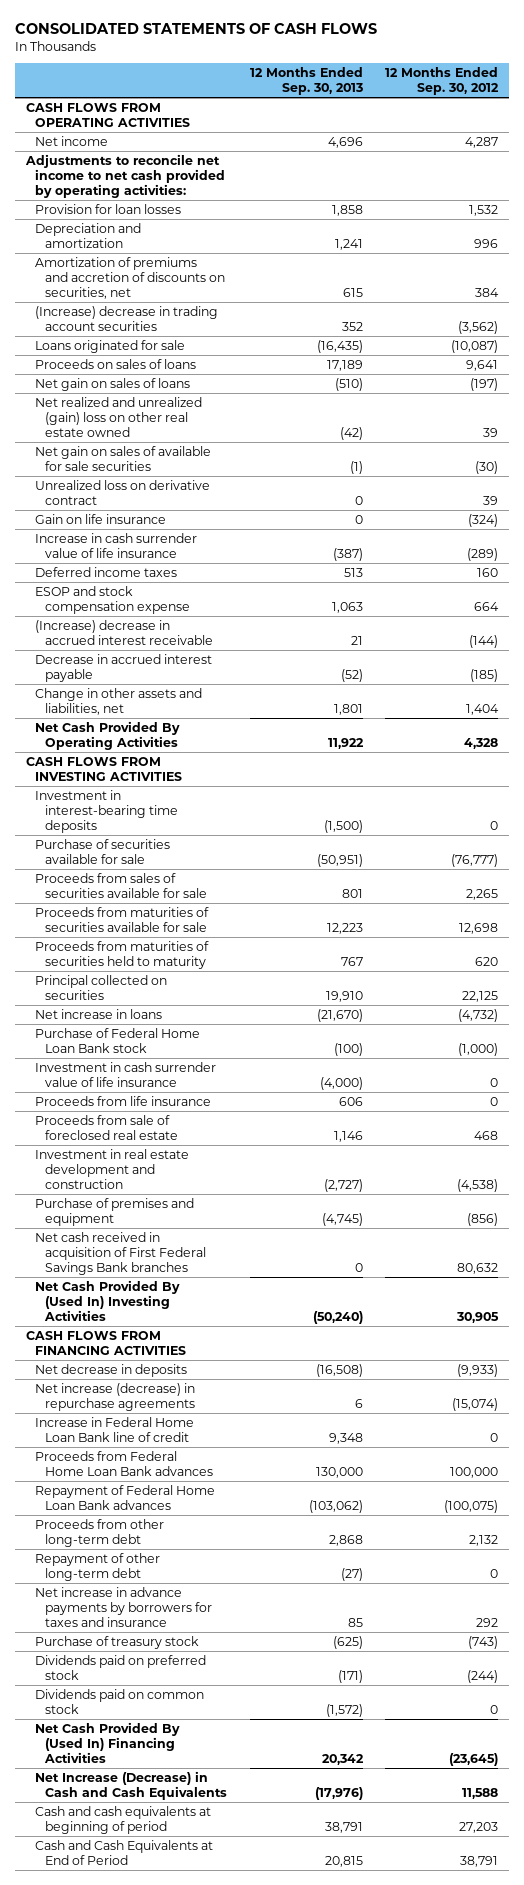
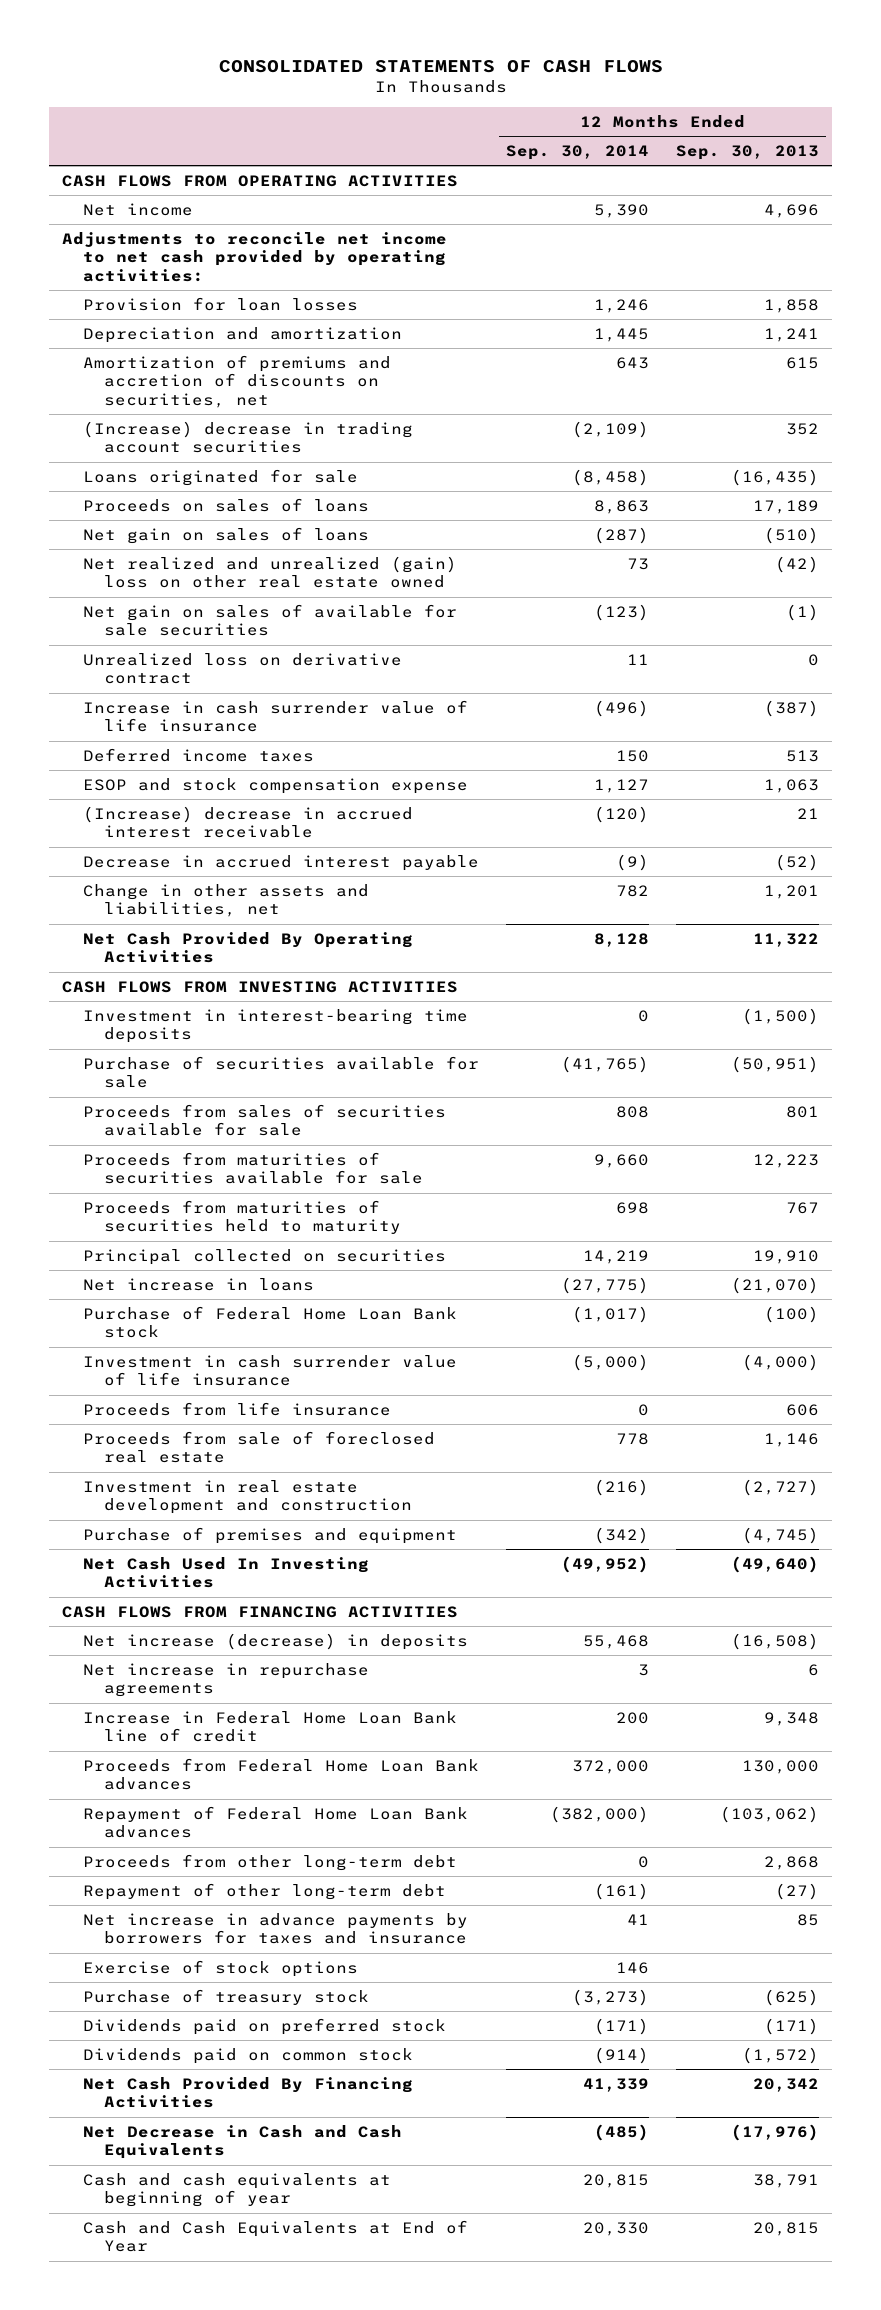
[385,66,500,95] 12 Months Ended Sep. 30, 2012 -> none
none -> [506,145,650,161] Sep. 30, 2014
[35,513,167,524] Gain on life insurance -> none
[333,703,363,715] 1,801 -> [763,884,819,899] 1,201
[327,737,364,749] 11,922 -> [752,932,819,947] 11,322
[316,1008,363,1022] (21,670) -> [730,1276,819,1294] (21,070)
[35,1231,207,1276] Net cash received in acquisition of First Federal Savings Bank branches -> none
[35,1279,181,1322] Net Cash Provided By (Used In) Investing Activities -> [83,1556,370,1589] Net Cash Used In Investing Activities
[312,1311,363,1325] (50,240) -> [730,1555,819,1573] (49,640)
[35,1363,188,1377] Net decrease in deposits -> [83,1632,469,1650] Net increase (decrease) in deposits
[35,1382,196,1411] Net increase (decrease) in repurchase agreements -> [83,1662,370,1698] Net increase in repurchase agreements
none -> [83,1959,359,1977] Exercise of stock options
[35,1721,181,1764] Net Cash Provided By (Used In) Financing Activities -> [83,2076,414,2109] Net Cash Provided By Financing Activities
[35,1770,228,1800] Net Increase (Decrease) in Cash and Cash Equivalents -> [83,2124,403,2160] Net Decrease in Cash and Cash Equivalents
[35,1805,212,1834] Cash and cash equivalents at beginning of period -> [83,2172,392,2208] Cash and cash equivalents at beginning of year
[35,1839,214,1865] Cash and Cash Equivalents at End of Period -> [83,2219,469,2253] Cash and Cash Equivalents at End of Year

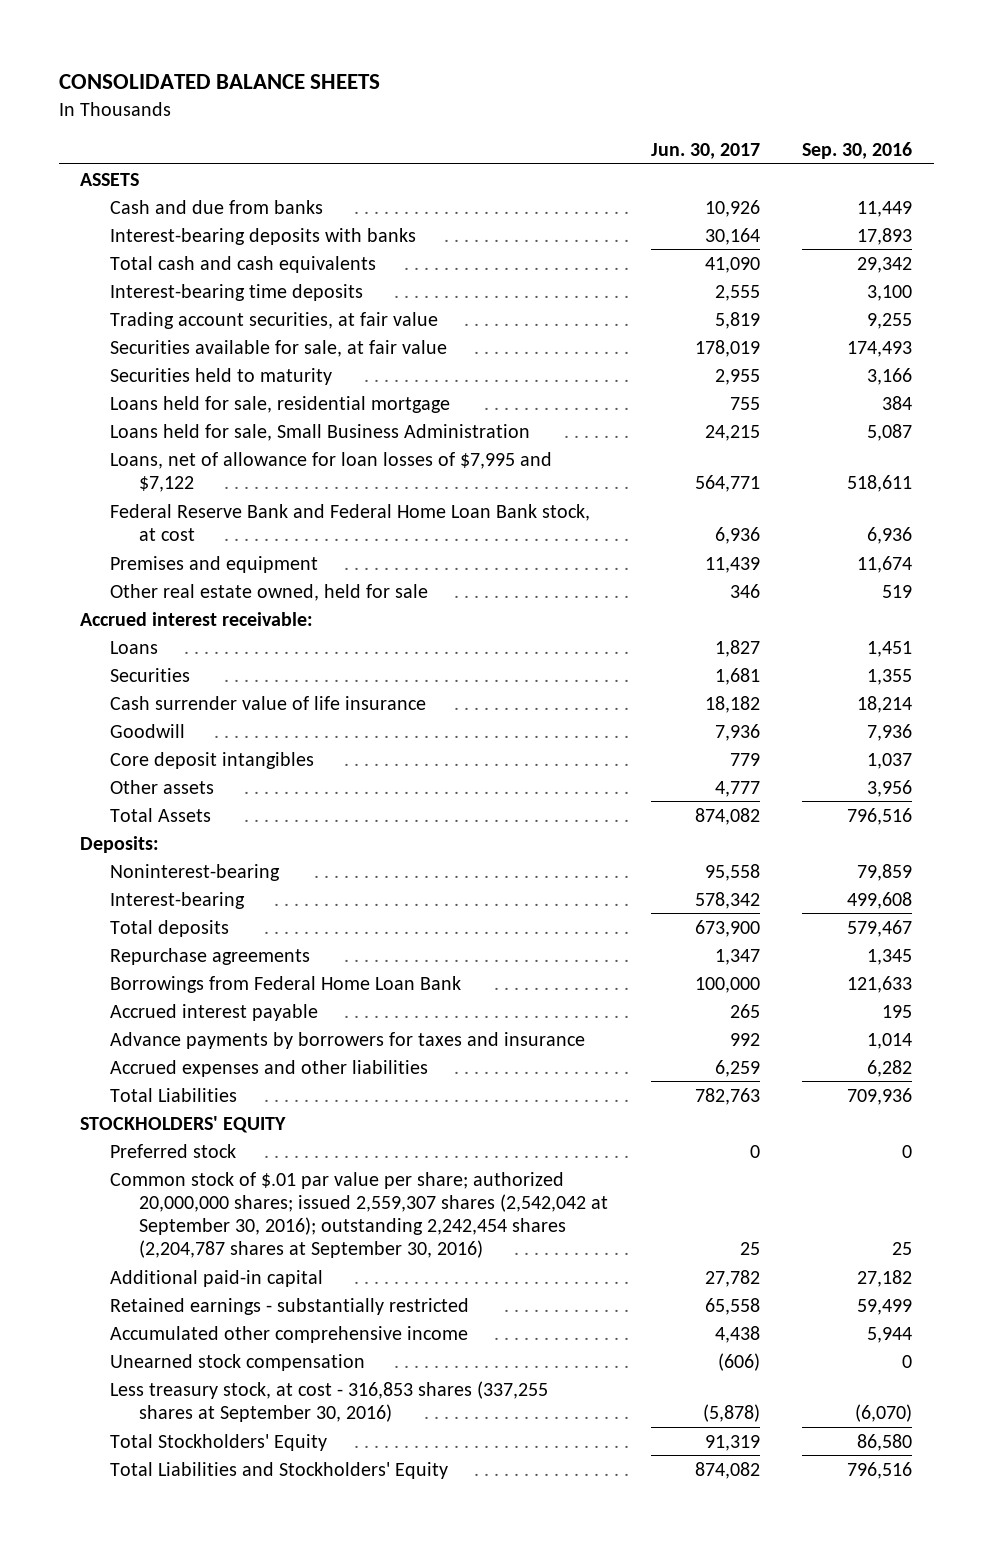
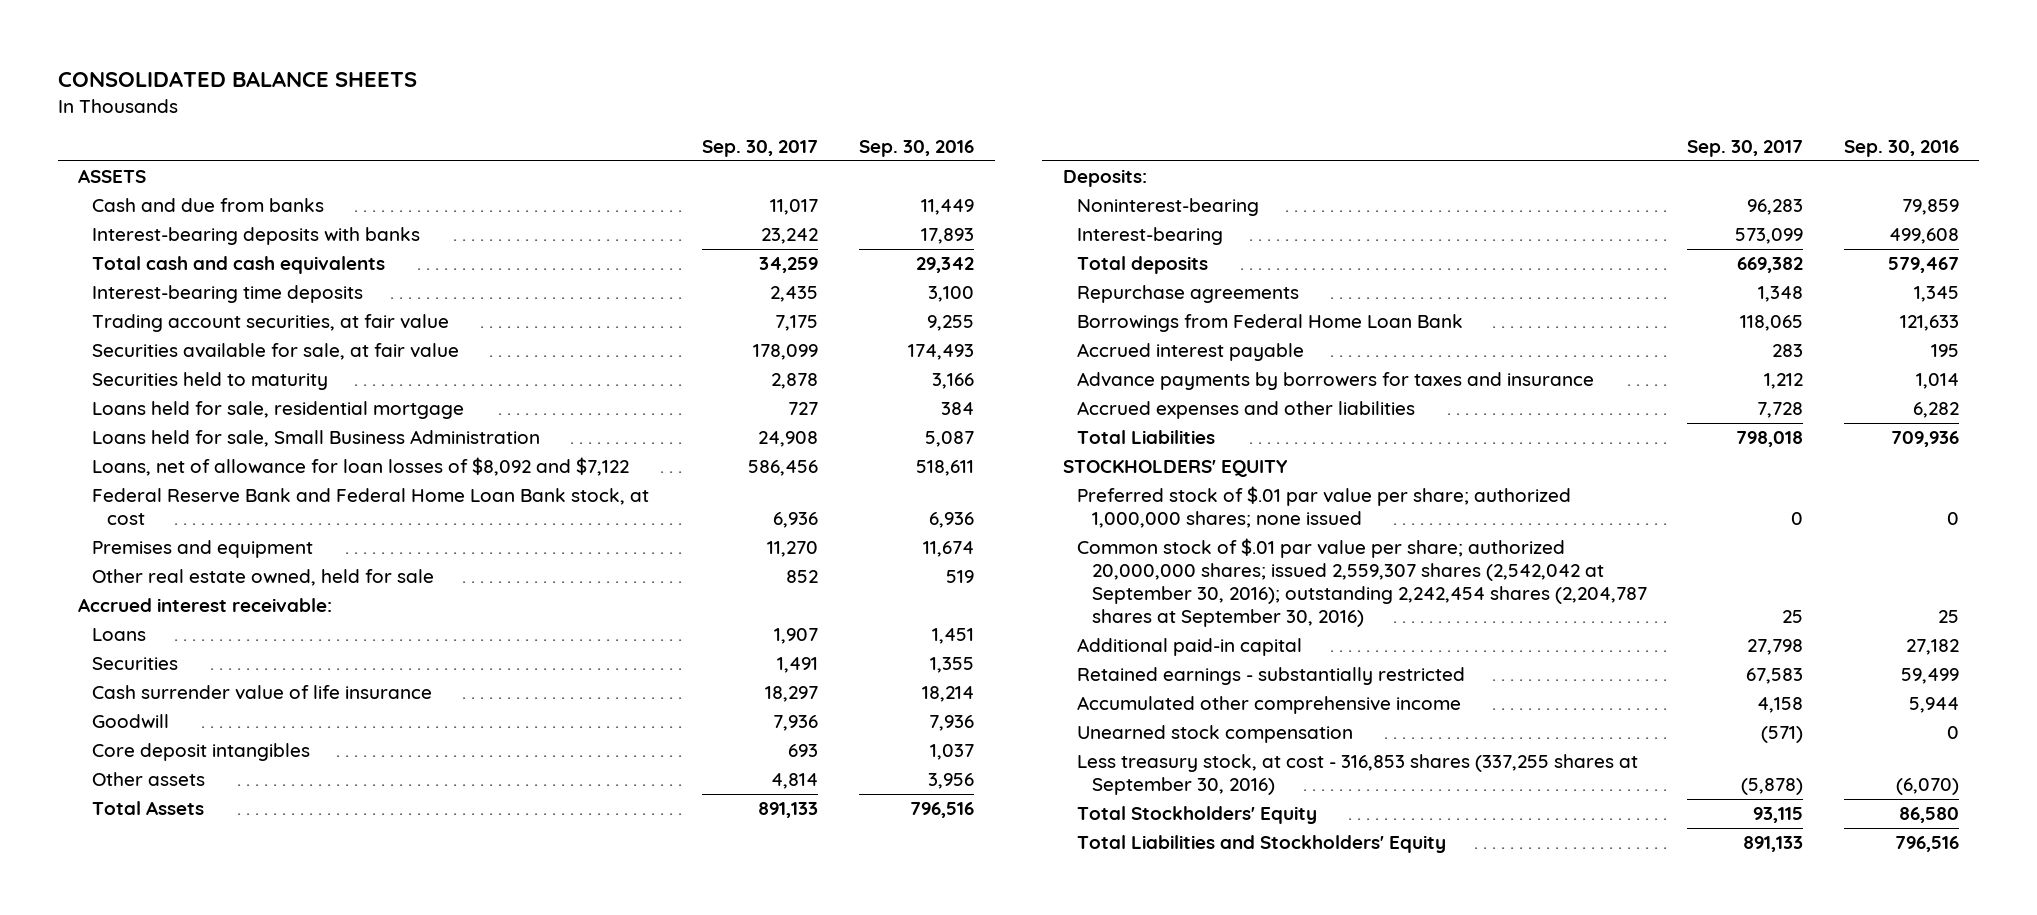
[650,142,760,159] Jun. 30, 2017 -> none
none -> [702,140,819,158] Sep. 30, 2017
[109,451,552,492] Loans, net of allowance for loan losses of $7,995 and $7,122 -> [92,457,630,477] Loans, net of allowance for loan losses of $8,092 and $7,122
[109,1143,236,1158] Preferred stock -> [1077,486,1572,529] Preferred stock of $.01 par value per share; authorized 1,000,000 shares; none issued

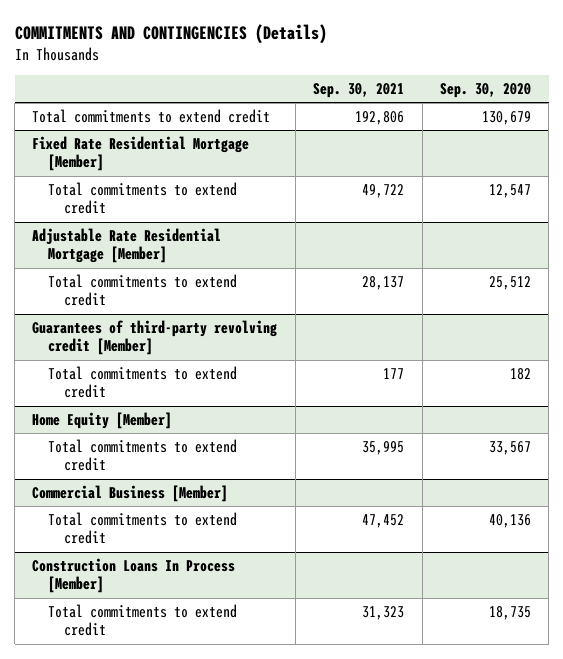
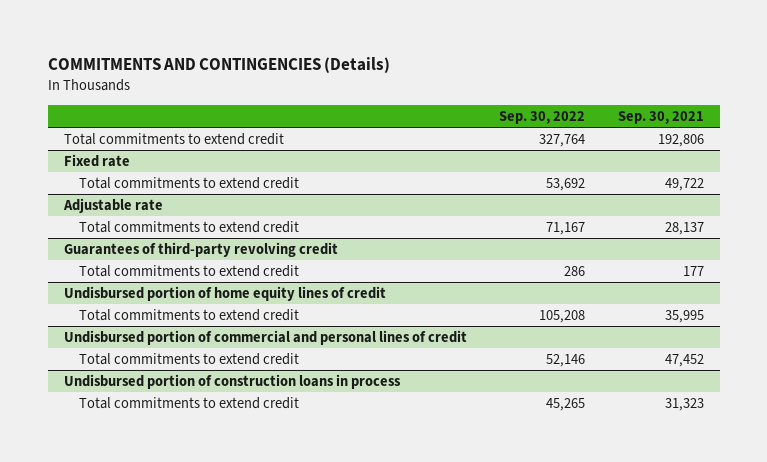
[439,83,531,99] Sep. 30, 2020 -> none
none -> [499,110,586,124] Sep. 30, 2022
[32,136,250,172] Fixed Rate Residential Mortgage [Member] -> [63,154,130,168] Fixed rate
[32,228,222,264] Adjustable Rate Residential Mortgage [Member] -> [62,198,163,214] Adjustable rate
[32,320,278,356] Guarantees of third-party revolving credit [Member] -> [63,242,338,258] Guarantees of third-party revolving credit
[32,412,173,430] Home Equity [Member] -> [63,286,386,302] Undisbursed portion of home equity lines of credit
[32,485,229,503] Commercial Business [Member] -> [63,330,467,346] Undisbursed portion of commercial and personal lines of credit
[32,558,236,594] Construction Loans In Process [Member] -> [63,374,401,390] Undisbursed portion of construction loans in process

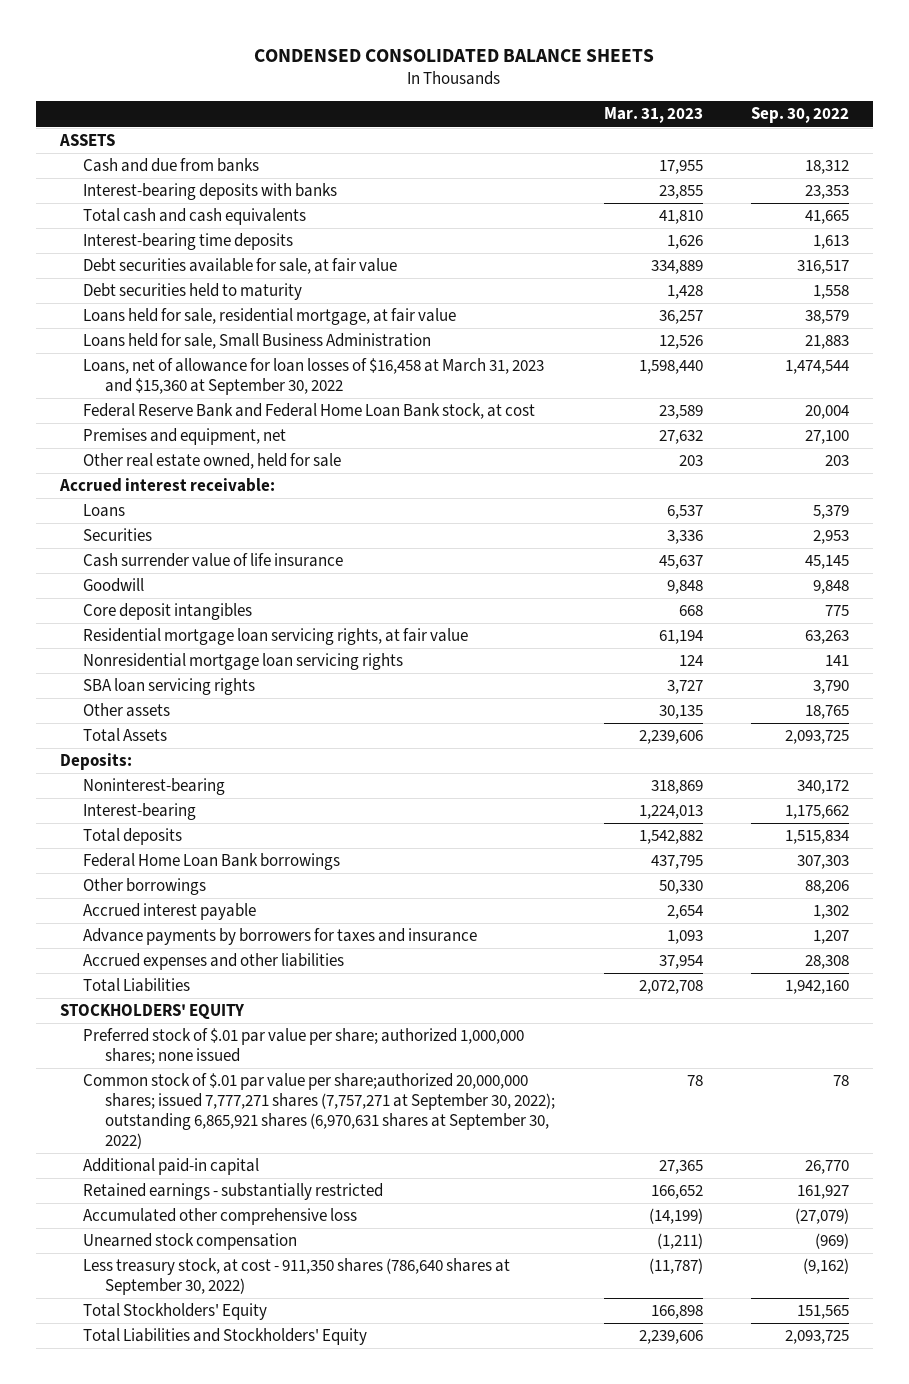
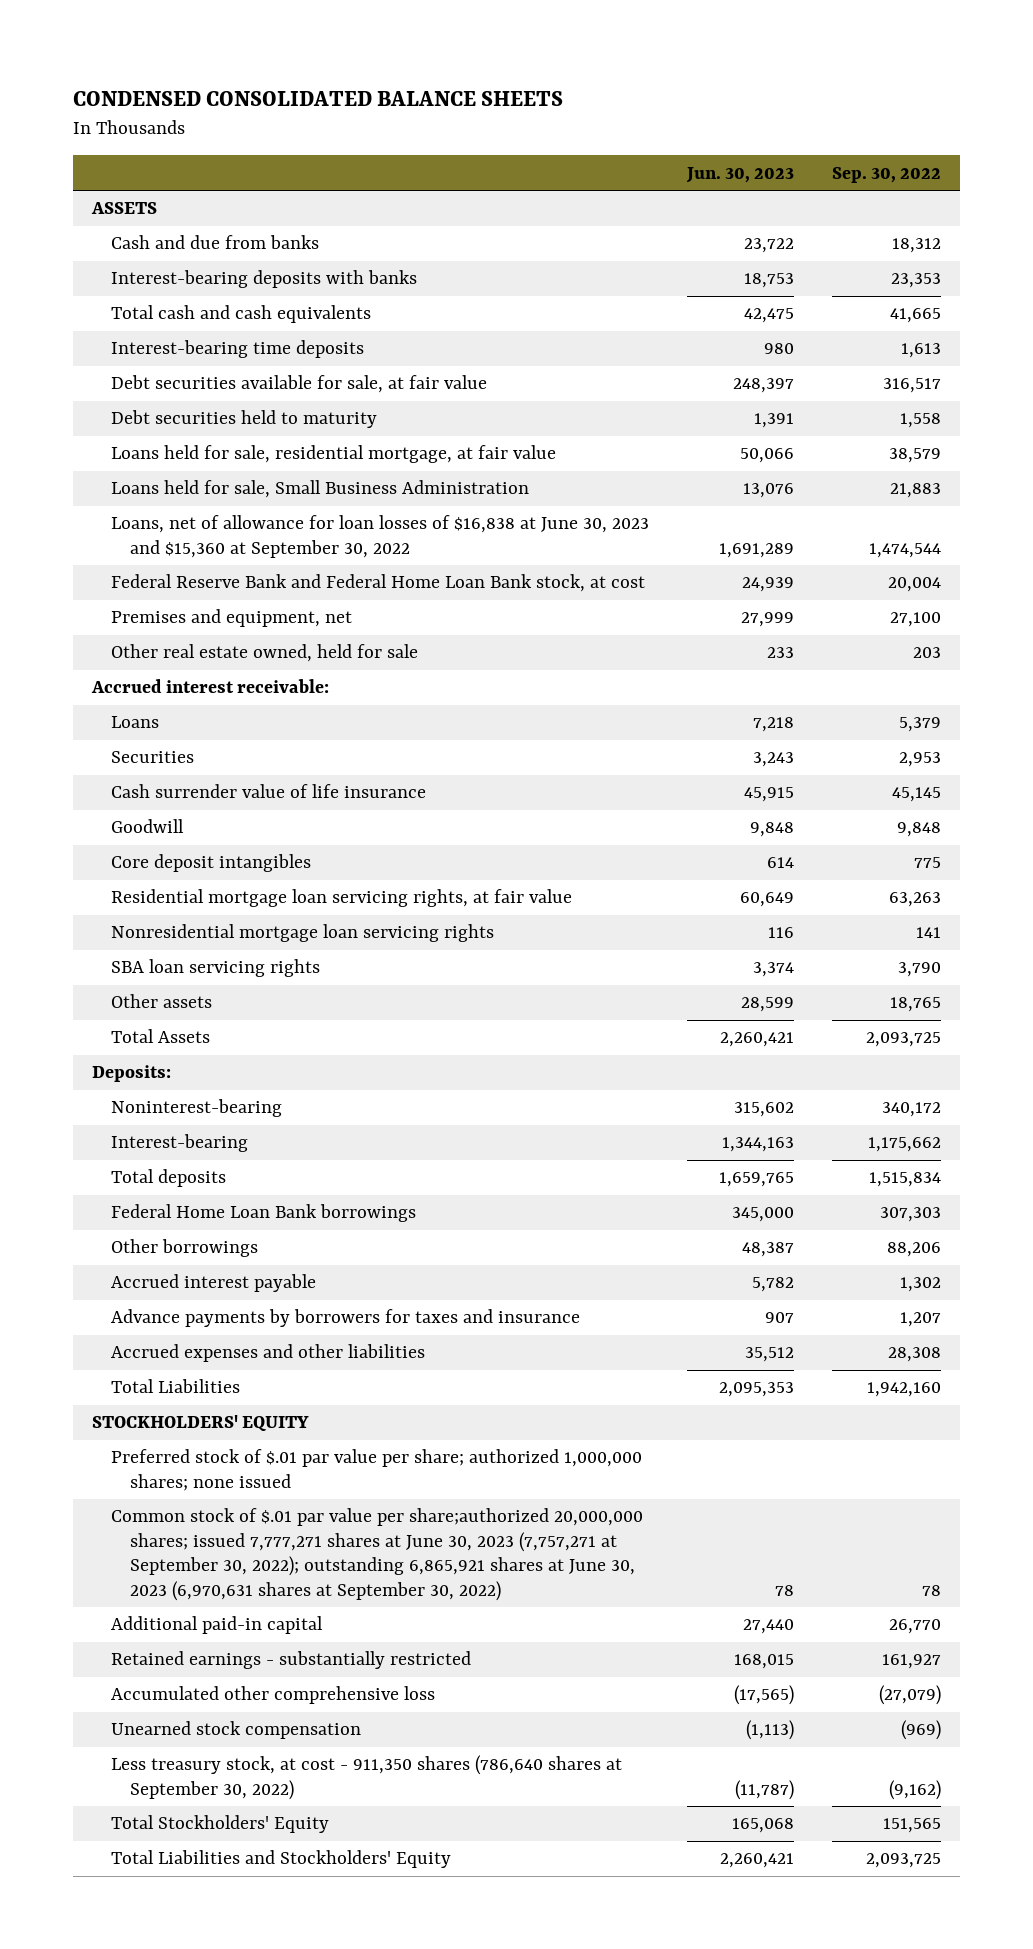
[603,107,703,124] Mar. 31, 2023 -> none
none -> [686,166,795,183] Jun. 30, 2023
[82,358,544,396] Loans, net of allowance for loan losses of $16,458 at March 31, 2023 and $15,360 at September 30, 2022 -> [110,515,649,558] Loans, net of allowance for loan losses of $16,838 at June 30, 2023 and $15,360 at September 30, 2022
[82,1073,556,1150] Common stock of $.01 par value per share;authorized 20,000,000 shares; issued 7,777,271 shares (7,757,271 at September 30, 2022); outstanding 6,865,921 shares (6,970,631 shares at September 30, 2022) -> [110,1508,643,1601] Common stock of $.01 par value per share;authorized 20,000,000 shares; issued 7,777,271 shares at June 30, 2023 (7,757,271 at September 30, 2022); outstanding 6,865,921 shares at June 30, 2023 (6,970,631 shares at September 30, 2022)

